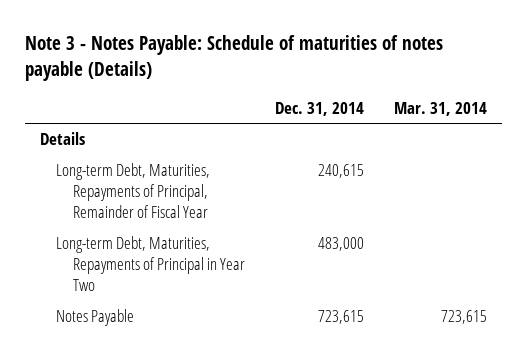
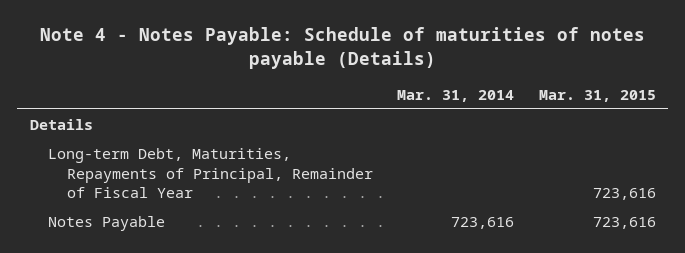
[24,35,443,81] Note 3 - Notes Payable: Schedule of maturities of notes payable (Details) -> [39,26,645,69] Note 4 - Notes Payable: Schedule of maturities of notes payable (Details)
[274,101,364,116] Dec. 31, 2014 -> none
none -> [538,89,656,102] Mar. 31, 2015
[56,236,245,292] Long-term Debt, Maturities, Repayments of Principal in Year Two -> none
[440,310,487,325] 723,615 -> [451,217,515,230] 723,616

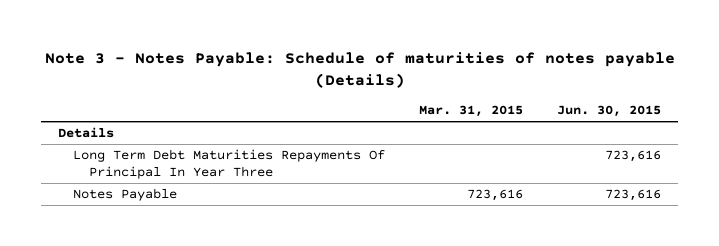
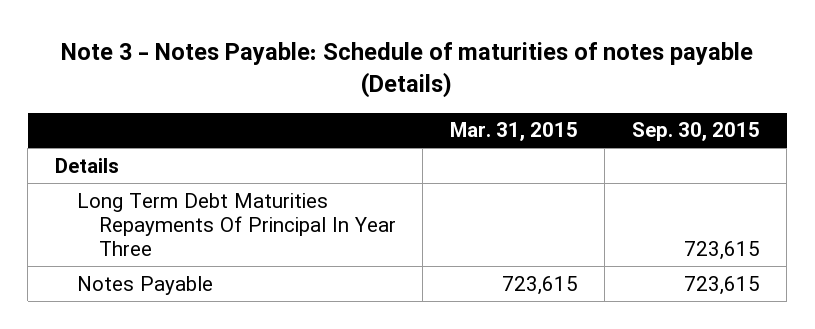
[557,105,662,118] Jun. 30, 2015 -> none
none -> [631,122,760,142] Sep. 30, 2015
[467,189,524,202] 723,616 -> [501,275,578,295] 723,615

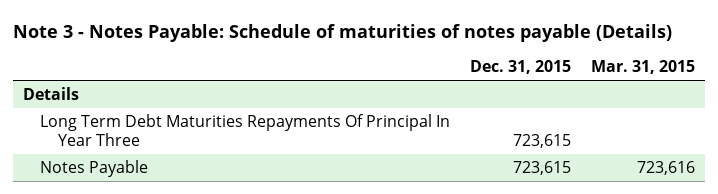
[631,122,760,142] Sep. 30, 2015 -> none
none -> [470,60,572,75] Dec. 31, 2015
[501,275,578,295] 723,615 -> [636,160,695,175] 723,616

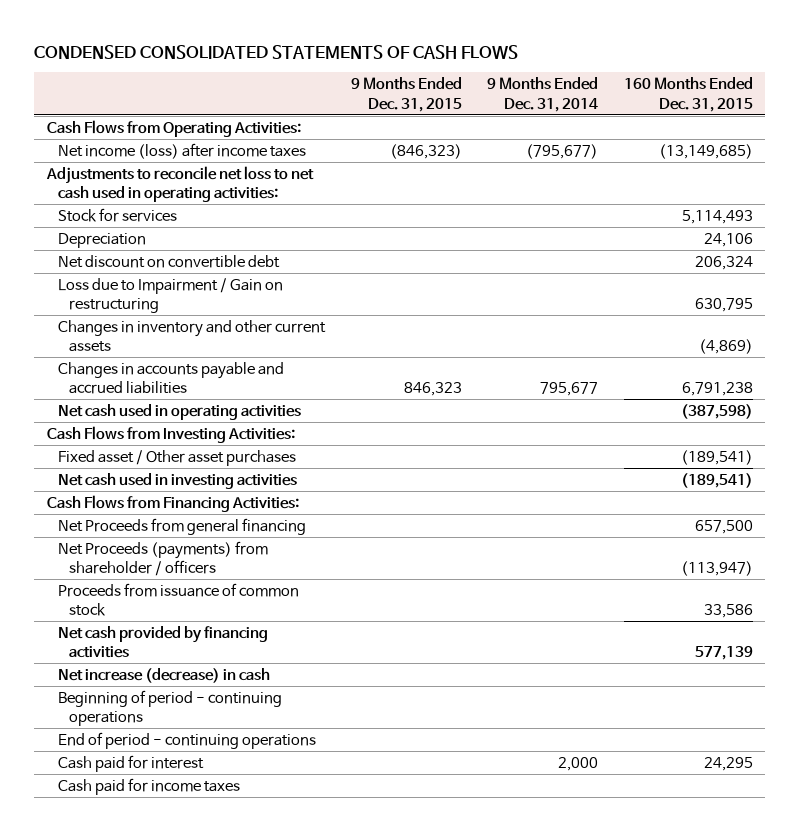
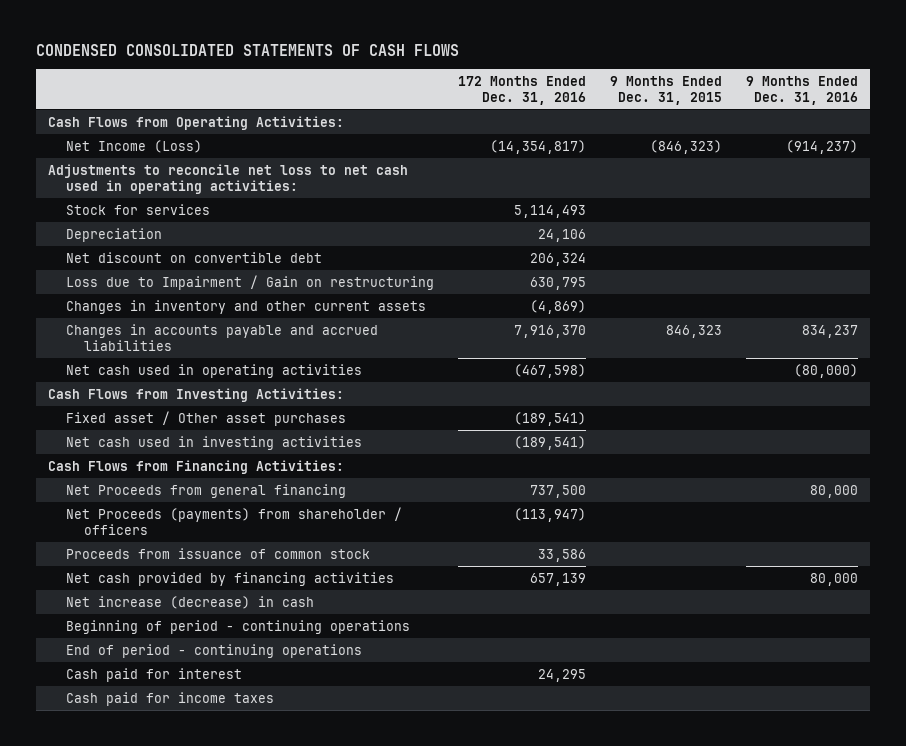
[487,77,599,112] 9 Months Ended Dec. 31, 2014 -> none
[623,77,753,112] 160 Months Ended Dec. 31, 2015 -> none
none -> [457,75,586,105] 172 Months Ended Dec. 31, 2016
none -> [745,75,858,105] 9 Months Ended Dec. 31, 2016
[57,143,306,160] Net income (loss) after income taxes -> [66,139,203,153] Net Income (Loss)

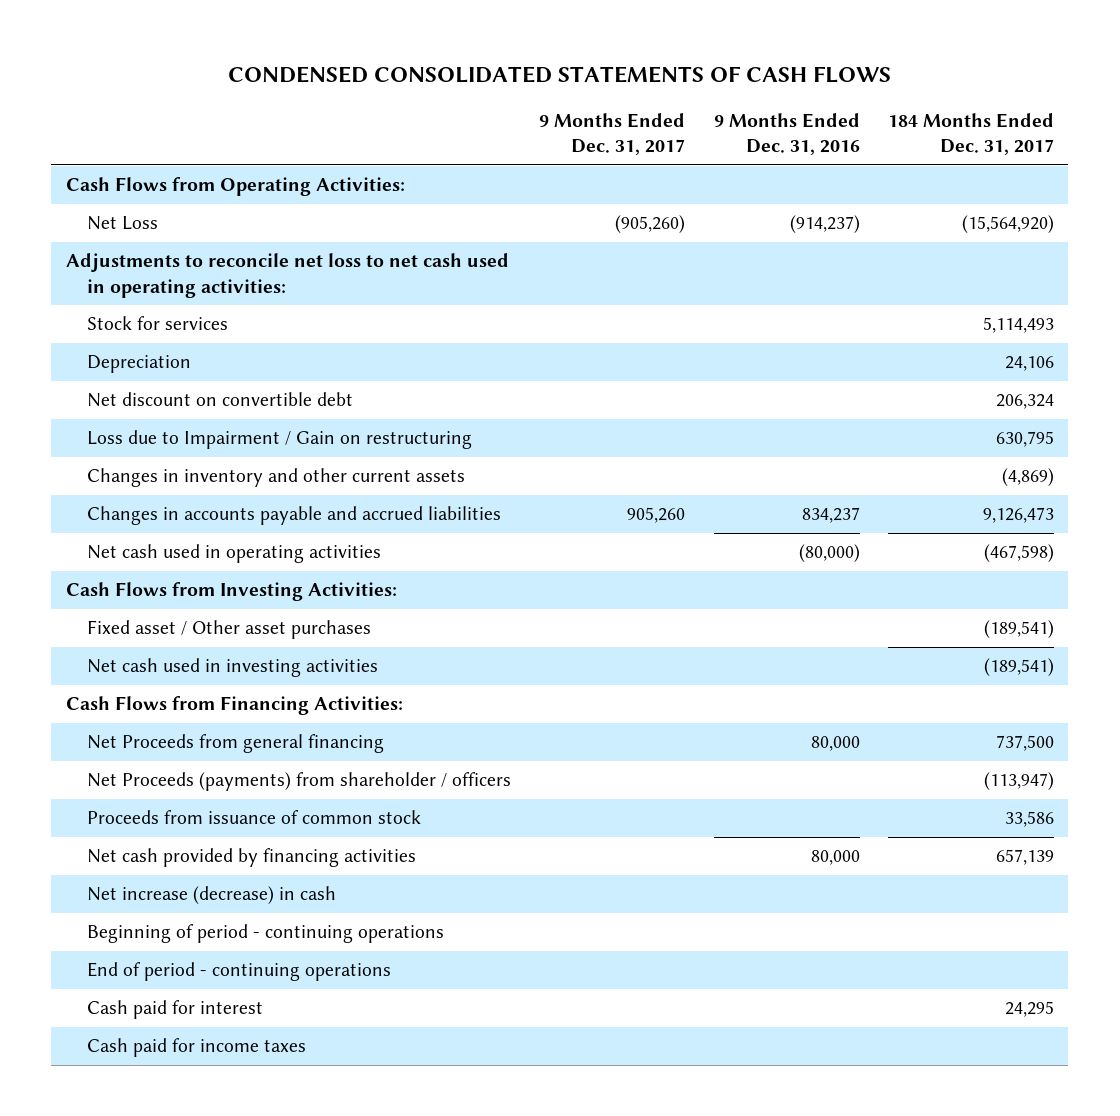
[457,75,586,105] 172 Months Ended Dec. 31, 2016 -> none
[609,75,722,105] 9 Months Ended Dec. 31, 2015 -> none
none -> [539,112,686,155] 9 Months Ended Dec. 31, 2017
none -> [888,112,1055,155] 184 Months Ended Dec. 31, 2017
[66,139,203,153] Net Income (Loss) -> [87,216,159,231] Net Loss

